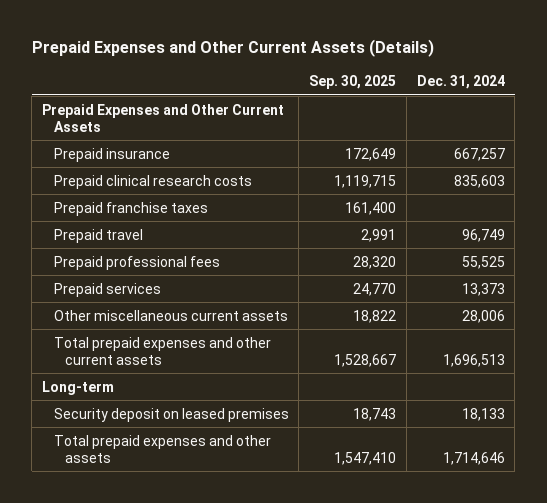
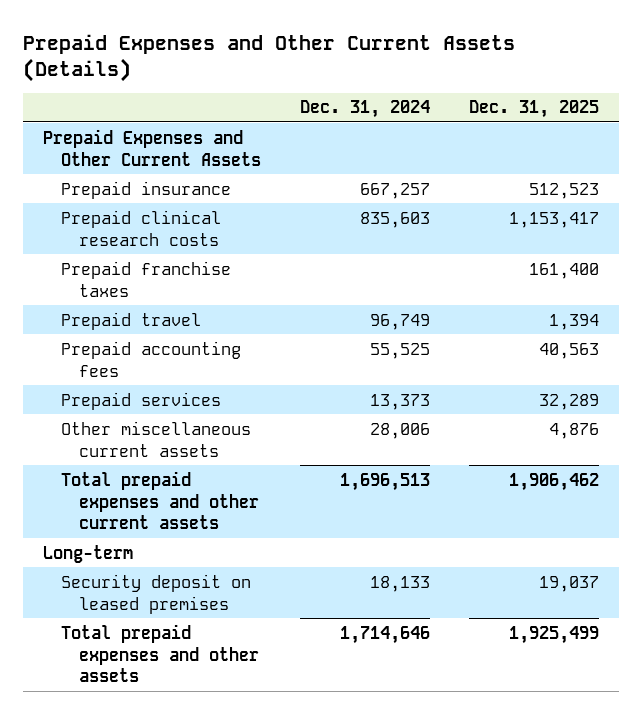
[309,74,397,89] Sep. 30, 2025 -> none
none -> [469,100,600,119] Dec. 31, 2025
[53,255,220,270] Prepaid professional fees -> [60,340,241,377] Prepaid accounting fees

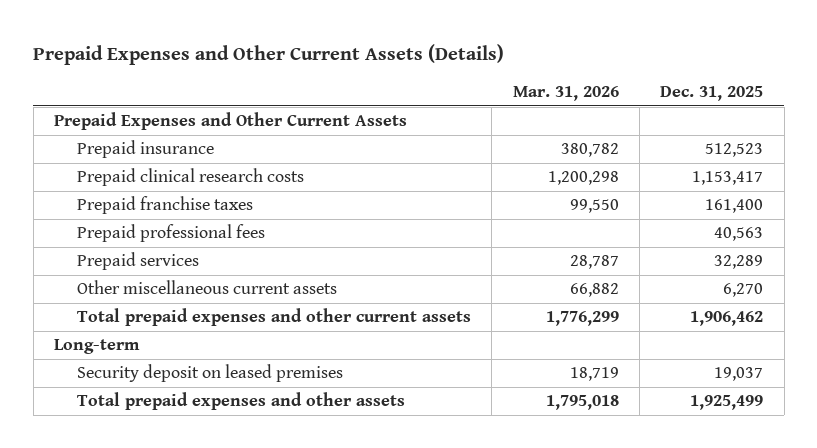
[300,100,431,119] Dec. 31, 2024 -> none
none -> [512,86,619,102] Mar. 31, 2026
[60,311,201,330] Prepaid travel -> none
[60,340,241,377] Prepaid accounting fees -> [76,224,265,243] Prepaid professional fees
[549,422,600,439] 4,876 -> [723,283,764,298] 6,270

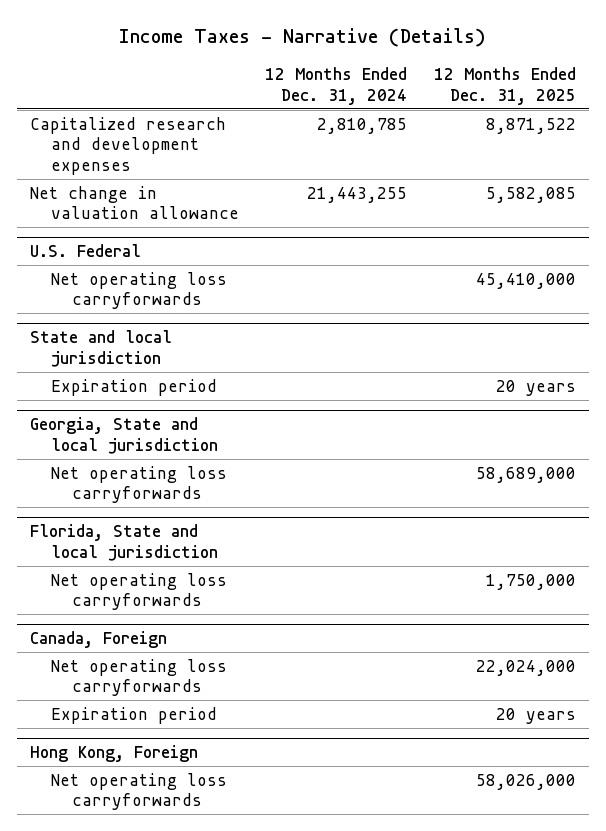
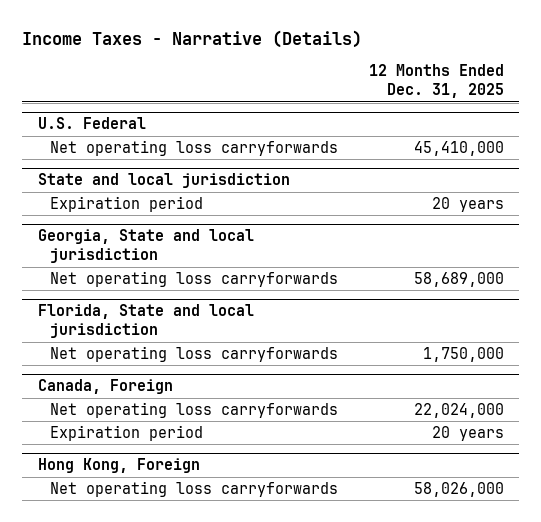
[265,67,408,105] 12 Months Ended Dec. 31, 2024 -> none
[29,116,226,176] Capitalized research and development expenses -> none
[29,185,239,220] Net change in valuation allowance -> none

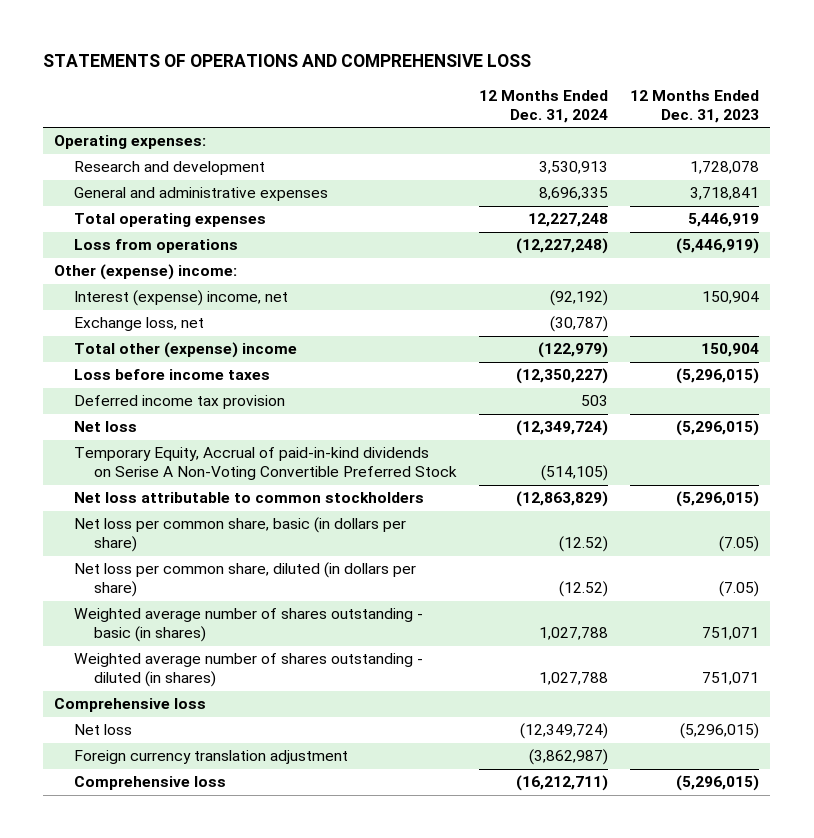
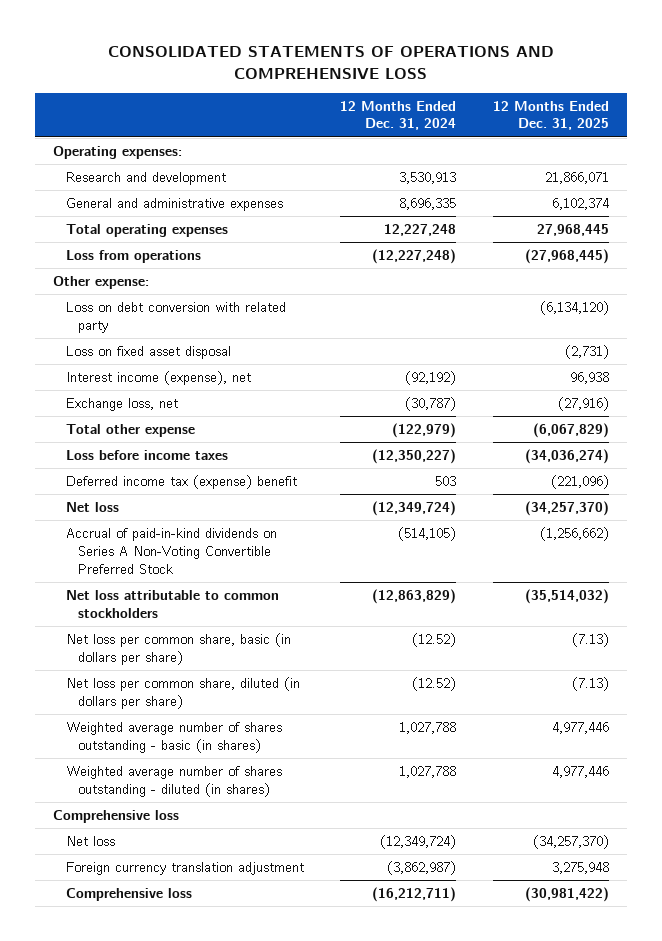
[43,53,532,67] STATEMENTS OF OPERATIONS AND COMPREHENSIVE LOSS -> [108,45,555,79] CONSOLIDATED STATEMENTS OF OPERATIONS AND COMPREHENSIVE LOSS
[630,89,760,123] 12 Months Ended Dec. 31, 2023 -> none
none -> [492,100,609,131] 12 Months Ended Dec. 31, 2025
[54,264,238,281] Other (expense) income: -> [53,275,150,289] Other expense:
none -> [65,301,286,333] Loss on debt conversion with related party
none -> [65,345,231,359] Loss on fixed asset disposal
[74,290,289,307] Interest (expense) income, net -> [65,370,251,385] Interest income (expense), net
[74,342,298,359] Total other (expense) income -> [65,423,195,437] Total other expense
[74,395,286,410] Deferred income tax provision -> [65,474,297,489] Deferred income tax (expense) benefit
[74,447,458,481] Temporary Equity, Accrual of paid-in-kind dividends on Serise A Non-Voting Convertible Preferred Stock -> [65,527,277,574] Accrual of paid-in-kind dividends on Series A Non-Voting Convertible Preferred Stock

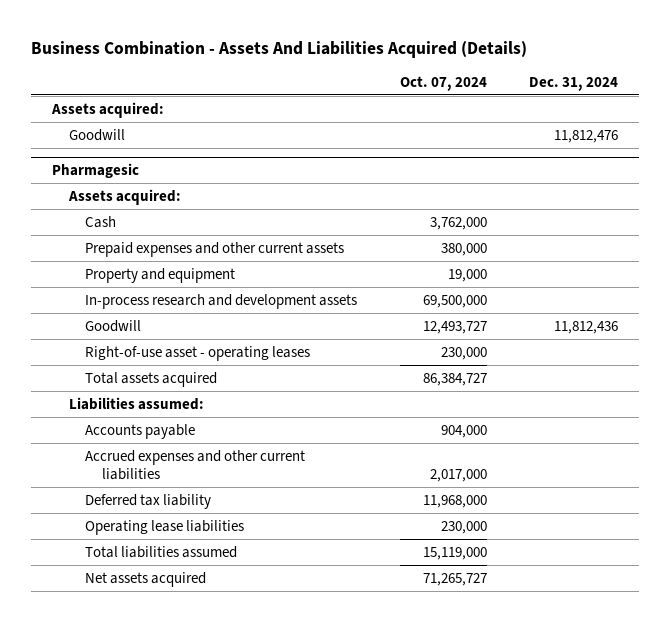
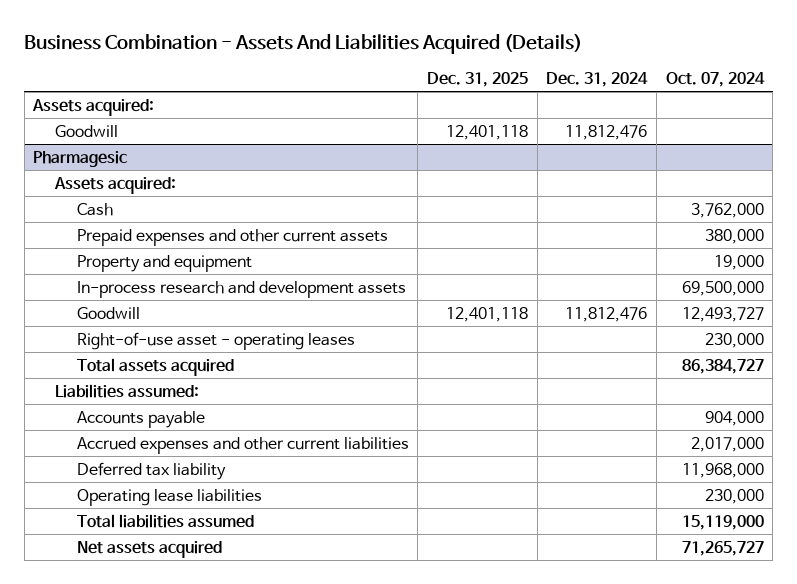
none -> [426,71,528,87] Dec. 31, 2025
[553,320,618,334] 11,812,436 -> [565,306,648,322] 11,812,476

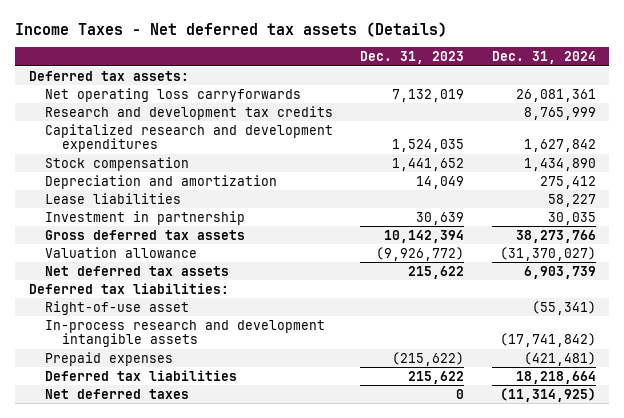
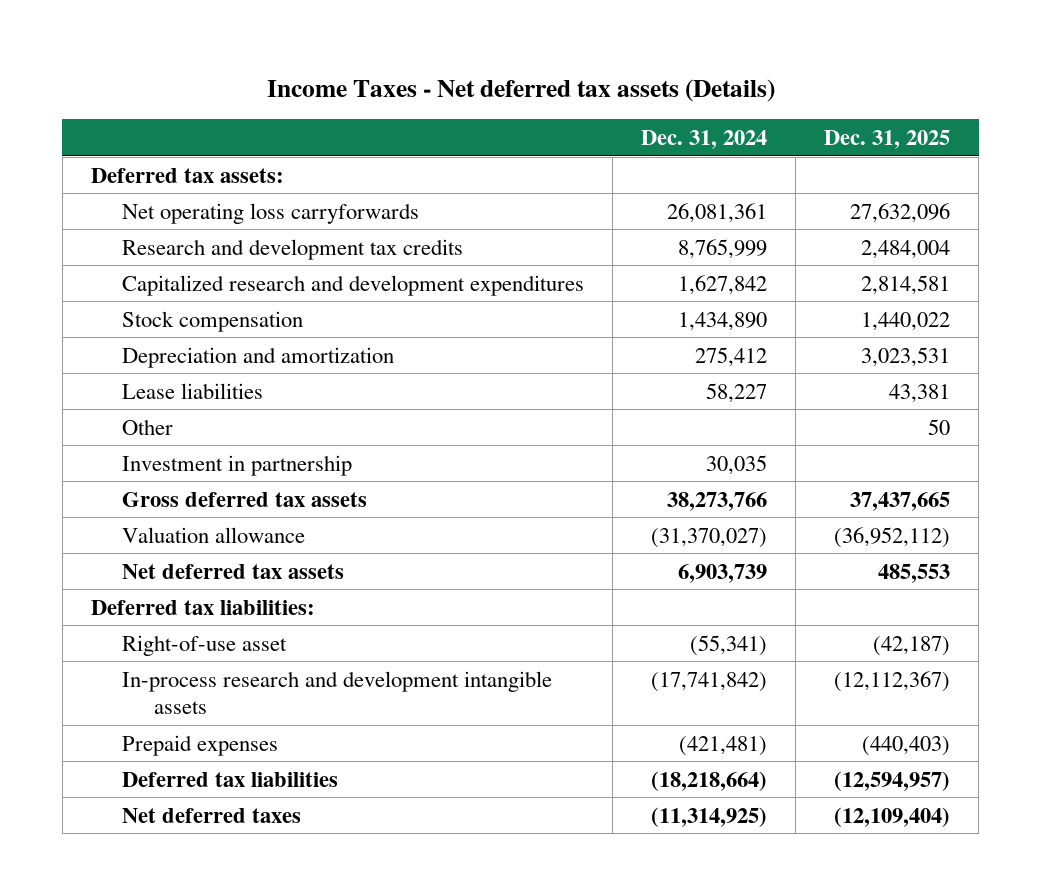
[360,51,465,65] Dec. 31, 2023 -> none
none -> [824,130,951,150] Dec. 31, 2025
none -> [122,418,174,435] Other
[515,370,596,384] 18,218,664 -> [651,770,768,791] (18,218,664)

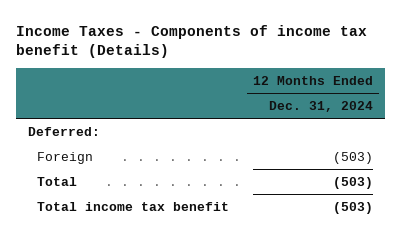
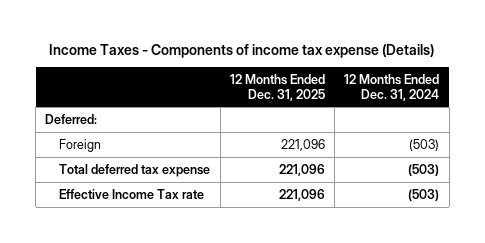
[15,24,367,59] Income Taxes - Components of income tax benefit (Details) -> [49,43,435,58] Income Taxes - Components of income tax expense (Details)
none -> [229,73,325,101] 12 Months Ended Dec. 31, 2025
[36,176,77,186] Total -> [59,163,211,177] Total deferred tax expense
[36,201,229,211] Total income tax benefit -> [59,188,205,199] Effective Income Tax rate

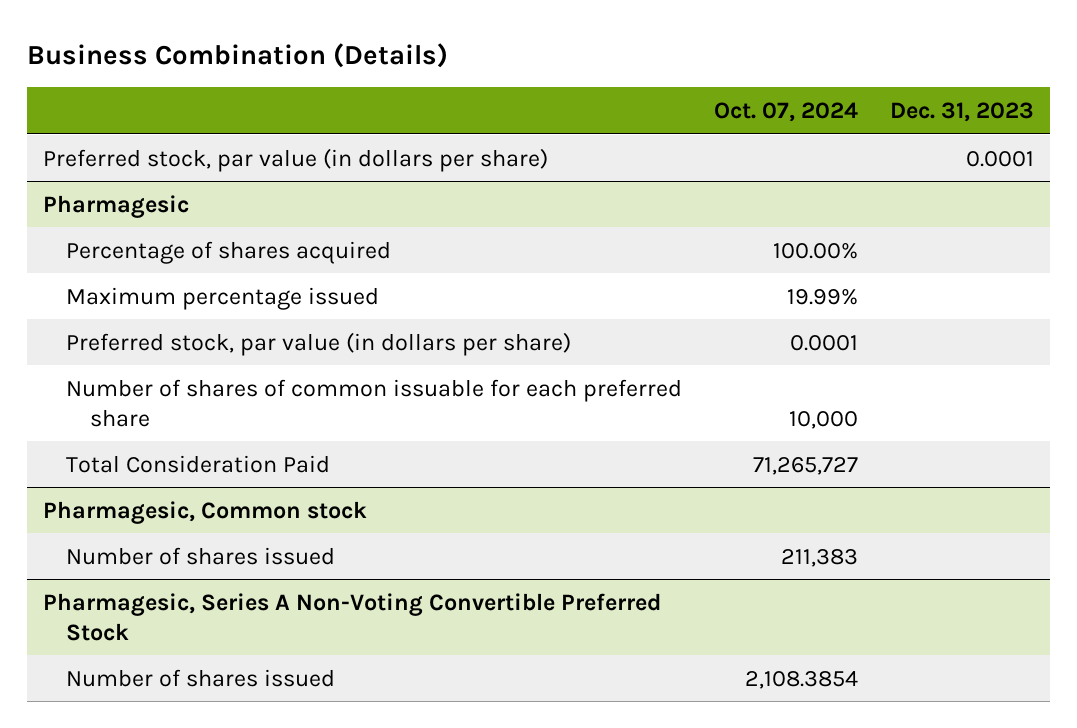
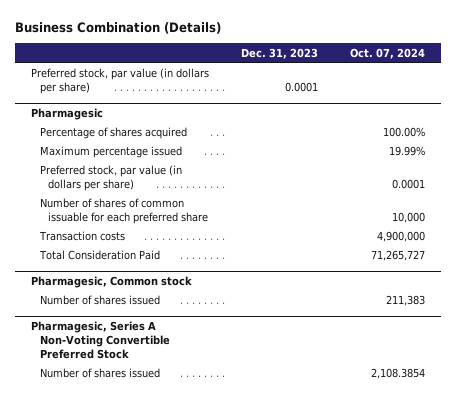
none -> [38,230,125,241] Transaction costs

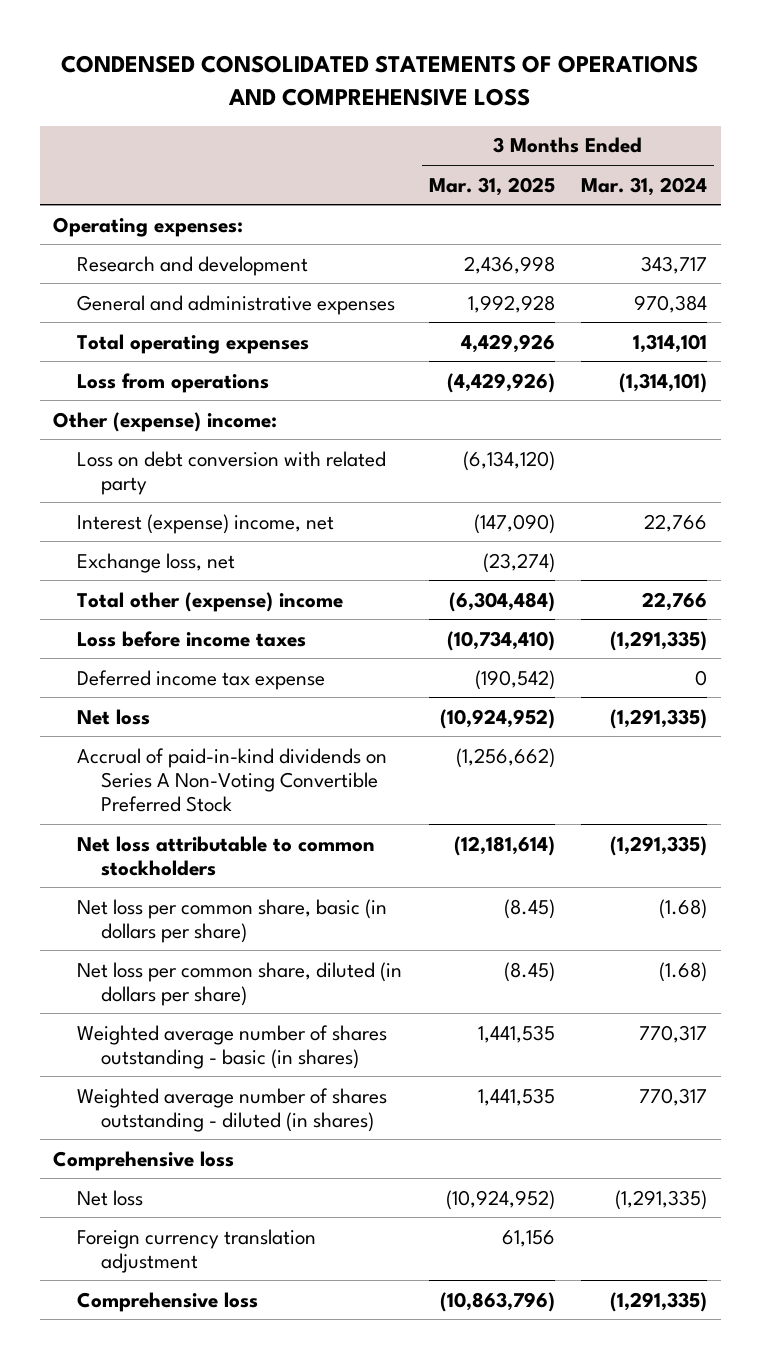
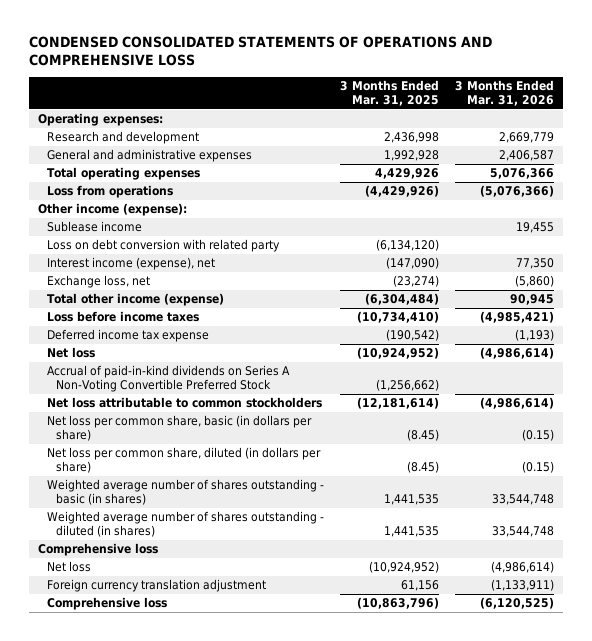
[581,176,708,196] Mar. 31, 2024 -> none
none -> [455,80,555,106] 3 Months Ended Mar. 31, 2026
[53,411,278,432] Other (expense) income: -> [37,203,187,217] Other income (expense):
none -> [46,221,142,233] Sublease income
[76,513,334,534] Interest (expense) income, net -> [46,257,215,271] Interest income (expense), net
[76,591,343,612] Total other (expense) income -> [46,293,224,307] Total other income (expense)

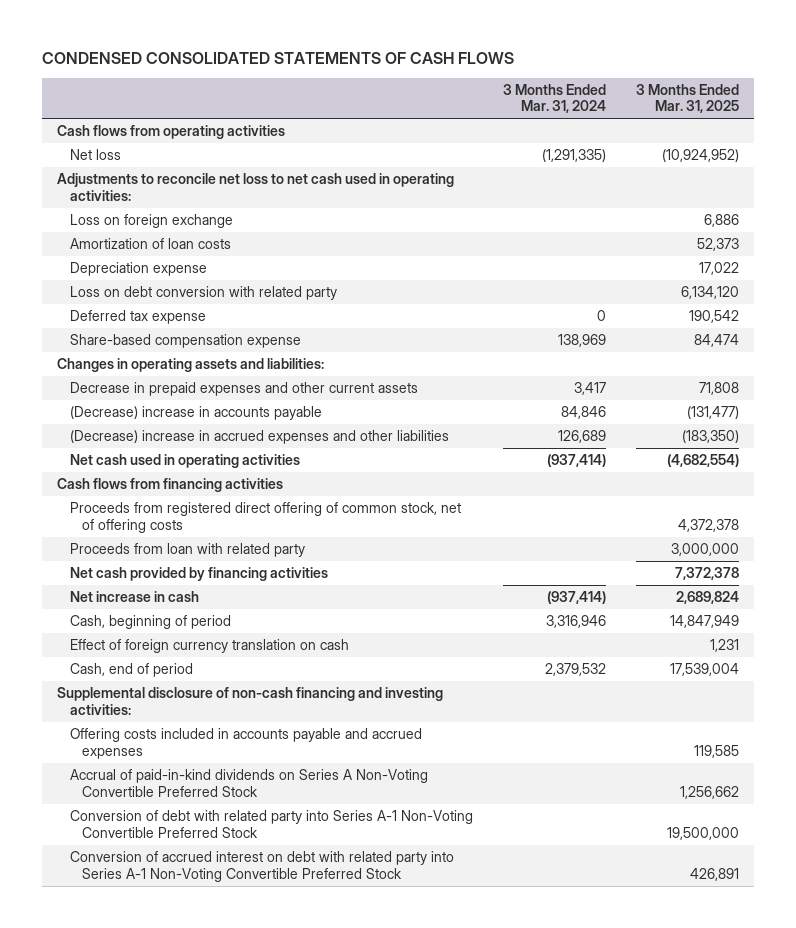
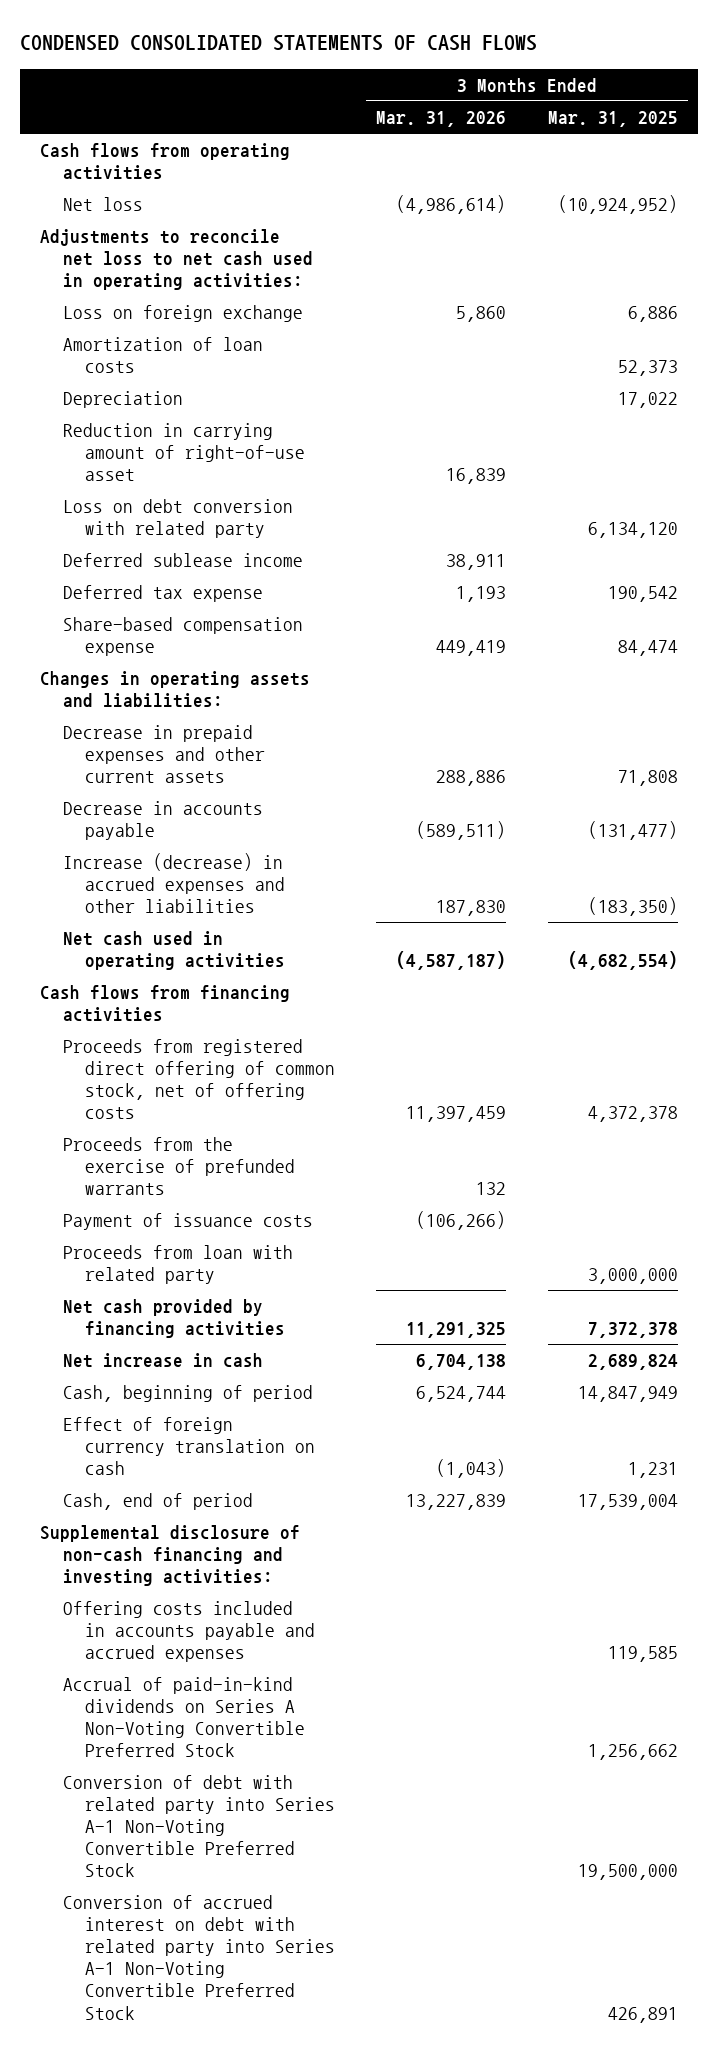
[502,83,606,114] 3 Months Ended Mar. 31, 2024 -> none
none -> [376,111,507,128] Mar. 31, 2026
[69,262,207,277] Depreciation expense -> [62,391,183,409] Depreciation
none -> [62,423,305,482] Reduction in carrying amount of right-of-use asset
none -> [62,553,303,568] Deferred sublease income
[69,406,322,421] (Decrease) increase in accounts payable -> [62,801,263,841] Decrease in accounts payable
[69,430,449,445] (Decrease) increase in accrued expenses and other liabilities -> [62,853,285,914] Increase (decrease) in accrued expenses and other liabilities
none -> [62,1137,295,1196] Proceeds from the exercise of prefunded warrants
none -> [62,1213,313,1231] Payment of issuance costs

